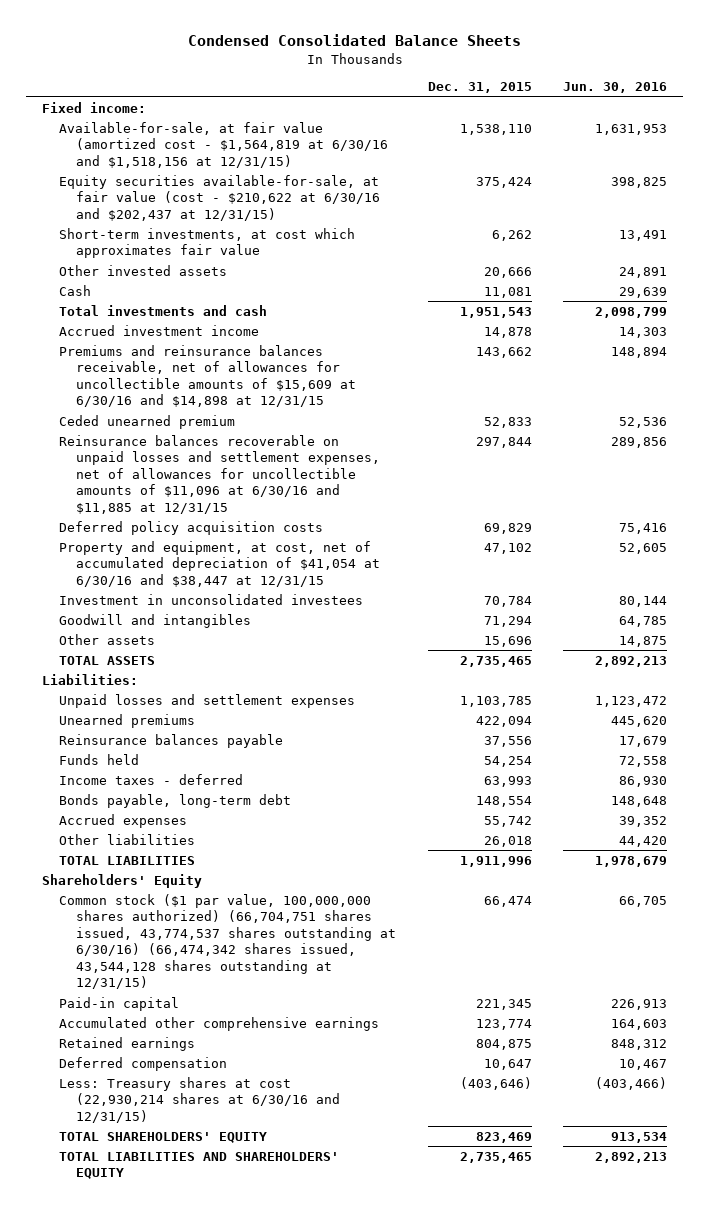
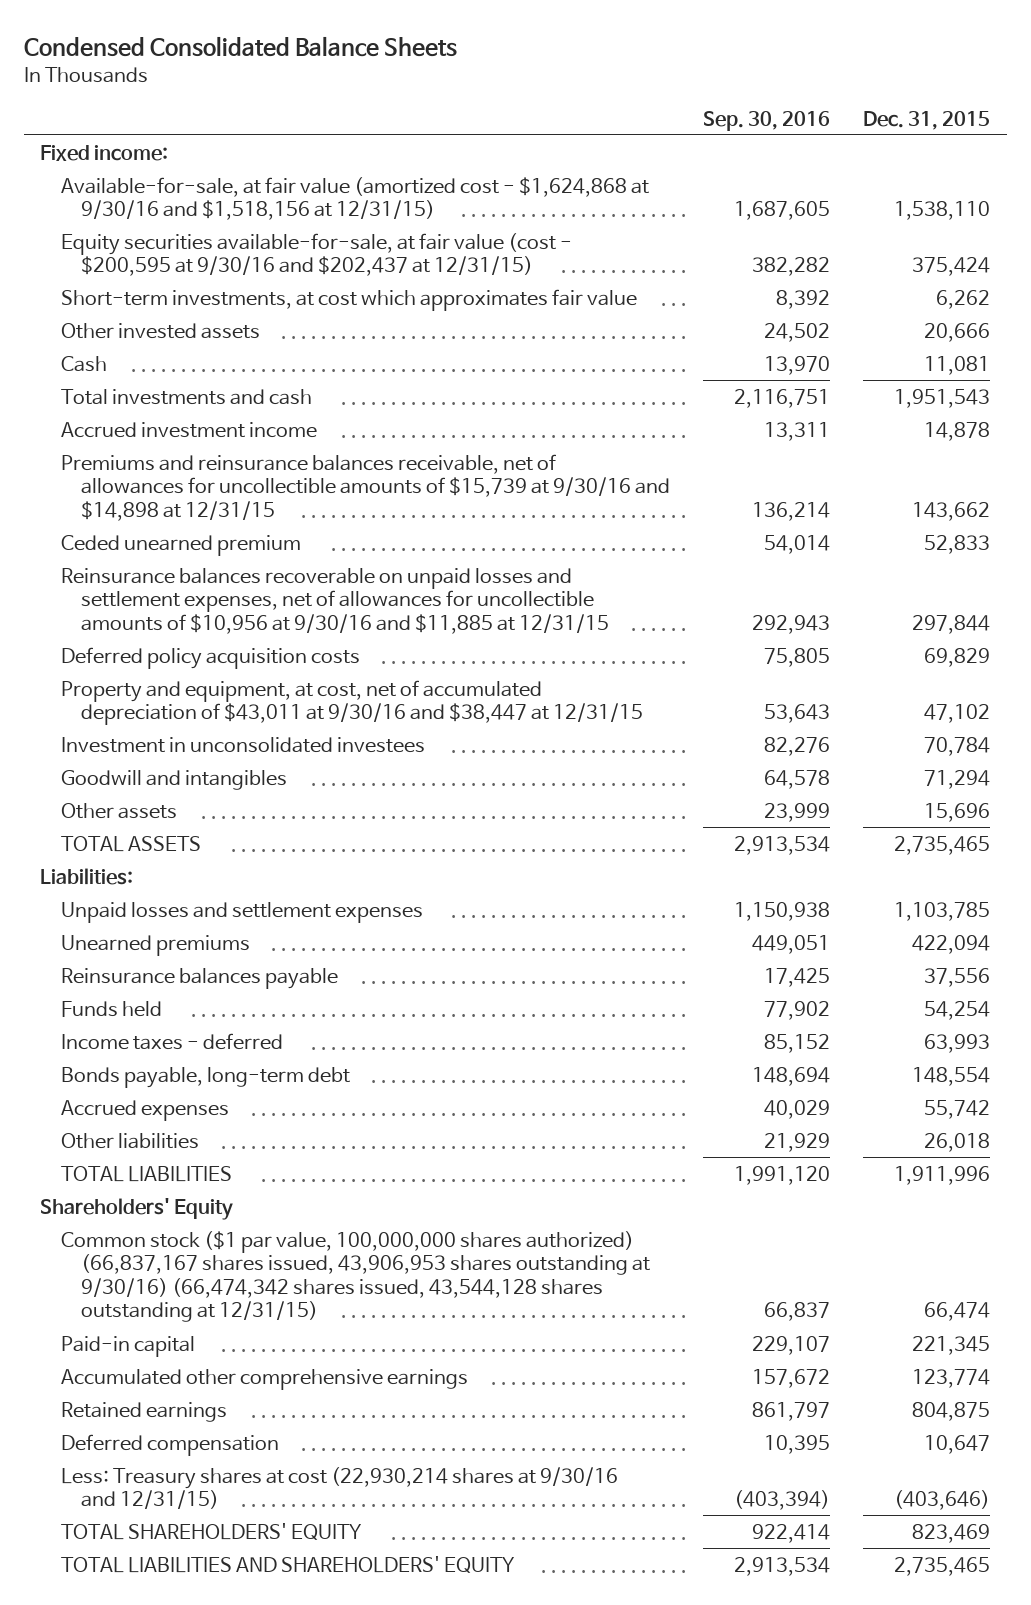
[563,82,668,94] Jun. 30, 2016 -> none
none -> [703,110,831,131] Sep. 30, 2016
[59,121,389,168] Available-for-sale, at fair value (amortized cost - $1,564,819 at 6/30/16 and $1,518,156 at 12/31/15) -> [60,176,649,221] Available-for-sale, at fair value (amortized cost - $1,624,868 at 9/30/16 and $1,518,156 at 12/31/15)
[59,174,381,221] Equity securities available-for-sale, at fair value (cost - $210,622 at 6/30/16 and $202,437 at 12/31/15) -> [60,232,572,277] Equity securities available-for-sale, at fair value (cost - $200,595 at 9/30/16 and $202,437 at 12/31/15)
[59,344,357,408] Premiums and reinsurance balances receivable, net of allowances for uncollectible amounts of $15,609 at 6/30/16 and $14,898 at 12/31/15 -> [60,453,671,521] Premiums and reinsurance balances receivable, net of allowances for uncollectible amounts of $15,739 at 9/30/16 and $14,898 at 12/31/15
[59,434,381,514] Reinsurance balances recoverable on unpaid losses and settlement expenses, net of allowances for uncollectible amounts of $11,096 at 6/30/16 and $11,885 at 12/31/15 -> [60,567,610,634] Reinsurance balances recoverable on unpaid losses and settlement expenses, net of allowances for uncollectible amounts of $10,956 at 9/30/16 and $11,885 at 12/31/15
[59,540,381,587] Property and equipment, at cost, net of accumulated depreciation of $41,054 at 6/30/16 and $38,447 at 12/31/15 -> [60,679,644,726] Property and equipment, at cost, net of accumulated depreciation of $43,011 at 9/30/16 and $38,447 at 12/31/15
[59,893,397,990] Common stock ($1 par value, 100,000,000 shares authorized) (66,704,751 shares issued, 43,774,537 shares outstanding at 6/30/16) (66,474,342 shares issued, 43,544,128 shares outstanding at 12/31/15) -> [60,1230,651,1323] Common stock ($1 par value, 100,000,000 shares authorized) (66,837,167 shares issued, 43,906,953 shares outstanding at 9/30/16) (66,474,342 shares issued, 43,544,128 shares outstanding at 12/31/15)
[59,1076,341,1123] Less: Treasury shares at cost (22,930,214 shares at 6/30/16 and 12/31/15) -> [60,1466,618,1510] Less: Treasury shares at cost (22,930,214 shares at 9/30/16 and 12/31/15)

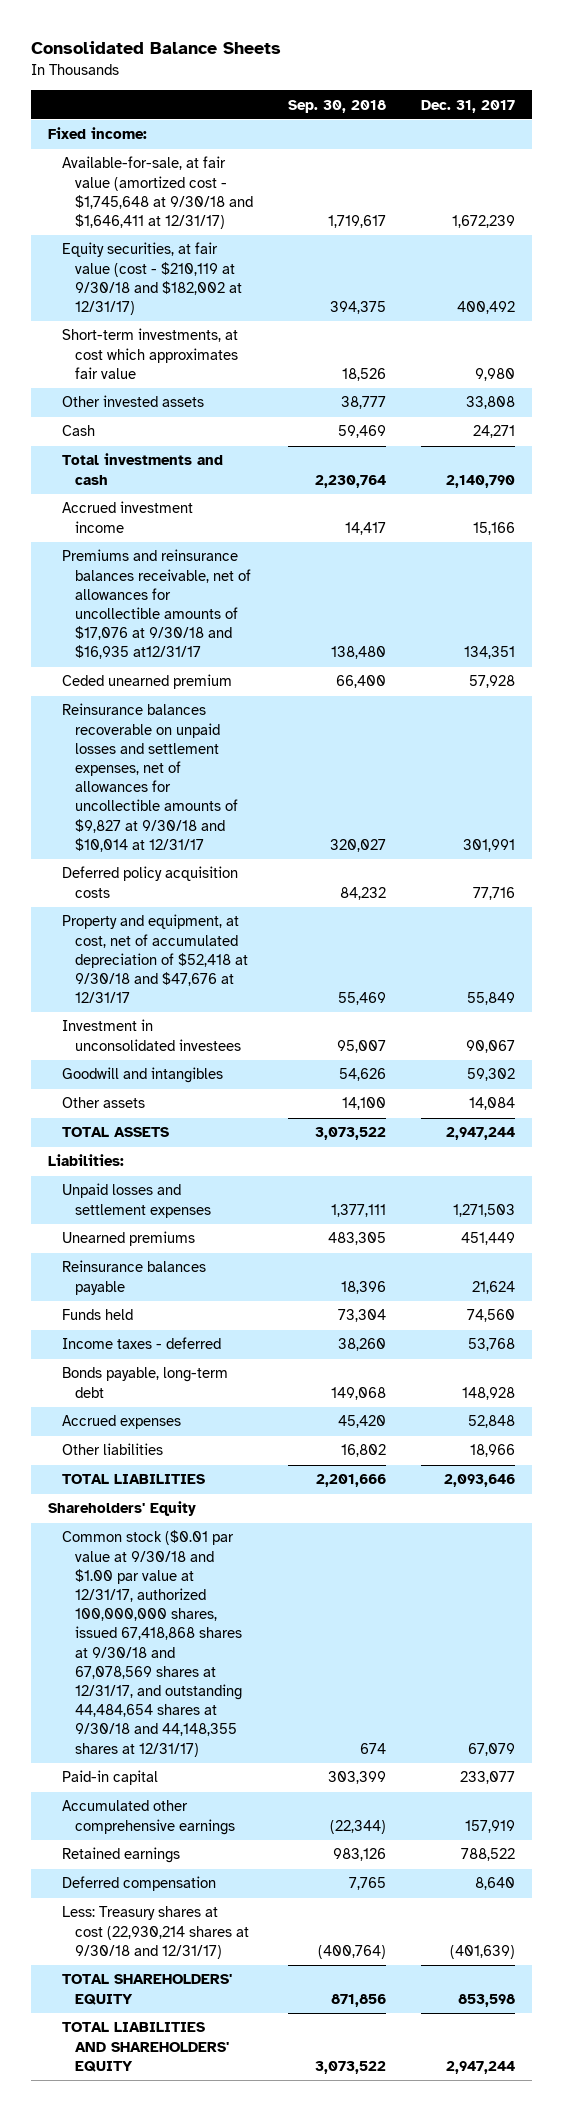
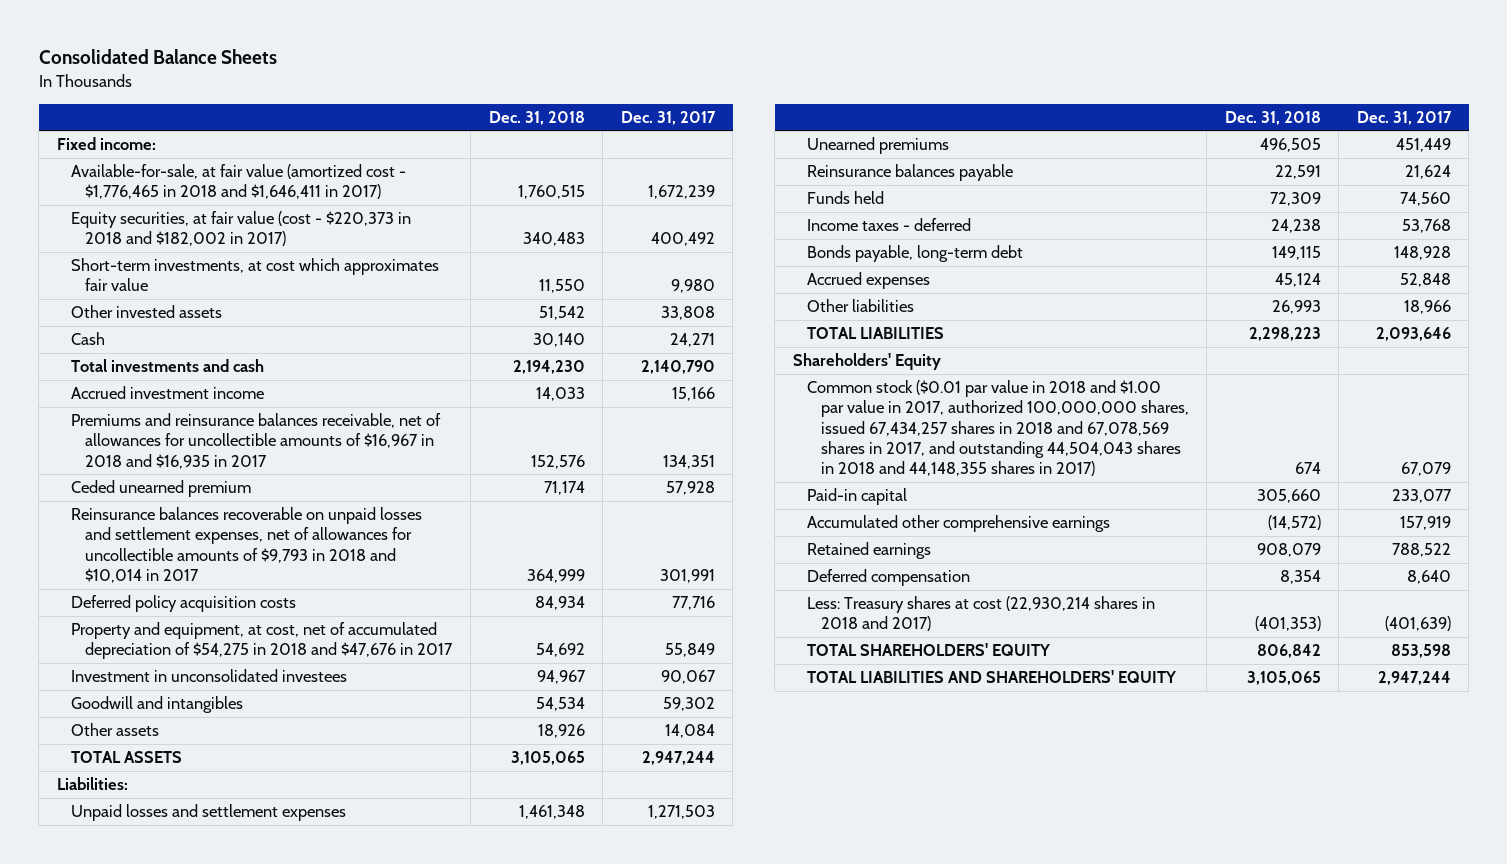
[287,99,386,113] Sep. 30, 2018 -> none
none -> [488,110,585,125] Dec. 31, 2018
[61,156,254,230] Available-for-sale, at fair value (amortized cost - $1,745,648 at 9/30/18 and $1,646,411 at 12/31/17) -> [70,164,406,200] Available-for-sale, at fair value (amortized cost - $1,776,465 in 2018 and $1,646,411 in 2017)
[61,242,243,316] Equity securities, at fair value (cost - $210,119 at 9/30/18 and $182,002 at 12/31/17) -> [70,211,411,247] Equity securities, at fair value (cost - $220,373 in 2018 and $182,002 in 2017)
[61,549,252,660] Premiums and reinsurance balances receivable, net of allowances for uncollectible amounts of $17,076 at 9/30/18 and $16,935 at12/31/17 -> [70,413,441,469] Premiums and reinsurance balances receivable, net of allowances for uncollectible amounts of $16,967 in 2018 and $16,935 in 2017
[61,703,239,852] Reinsurance balances recoverable on unpaid losses and settlement expenses, net of allowances for uncollectible amounts of $9,827 at 9/30/18 and $10,014 at 12/31/17 -> [70,507,422,583] Reinsurance balances recoverable on unpaid losses and settlement expenses, net of allowances for uncollectible amounts of $9,793 in 2018 and $10,014 in 2017
[61,914,249,1004] Property and equipment, at cost, net of accumulated depreciation of $52,418 at 9/30/18 and $47,676 at 12/31/17 -> [70,622,453,660] Property and equipment, at cost, net of accumulated depreciation of $54,275 in 2018 and $47,676 in 2017
[61,1530,243,1757] Common stock ($0.01 par value at 9/30/18 and $1.00 par value at 12/31/17, authorized 100,000,000 shares, issued 67,418,868 shares at 9/30/18 and 67,078,569 shares at 12/31/17, and outstanding 44,484,654 shares at 9/30/18 and 44,148,355 shares at 12/31/17) -> [806,380,1189,477] Common stock ($0.01 par value in 2018 and $1.00 par value in 2017, authorized 100,000,000 shares, issued 67,434,257 shares in 2018 and 67,078,569 shares in 2017, and outstanding 44,504,043 shares in 2018 and 44,148,355 shares in 2017)
[61,1906,250,1959] Less: Treasury shares at cost (22,930,214 shares at 9/30/18 and 12/31/17) -> [806,596,1155,632] Less: Treasury shares at cost (22,930,214 shares in 2018 and 2017)

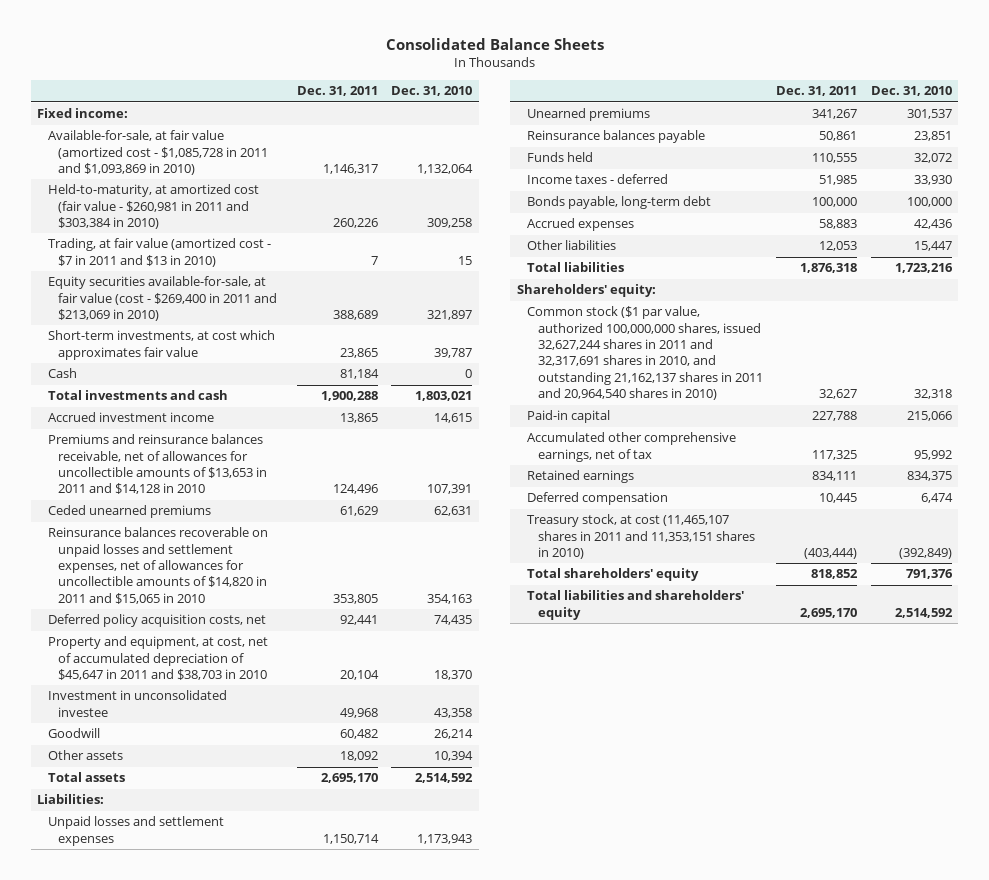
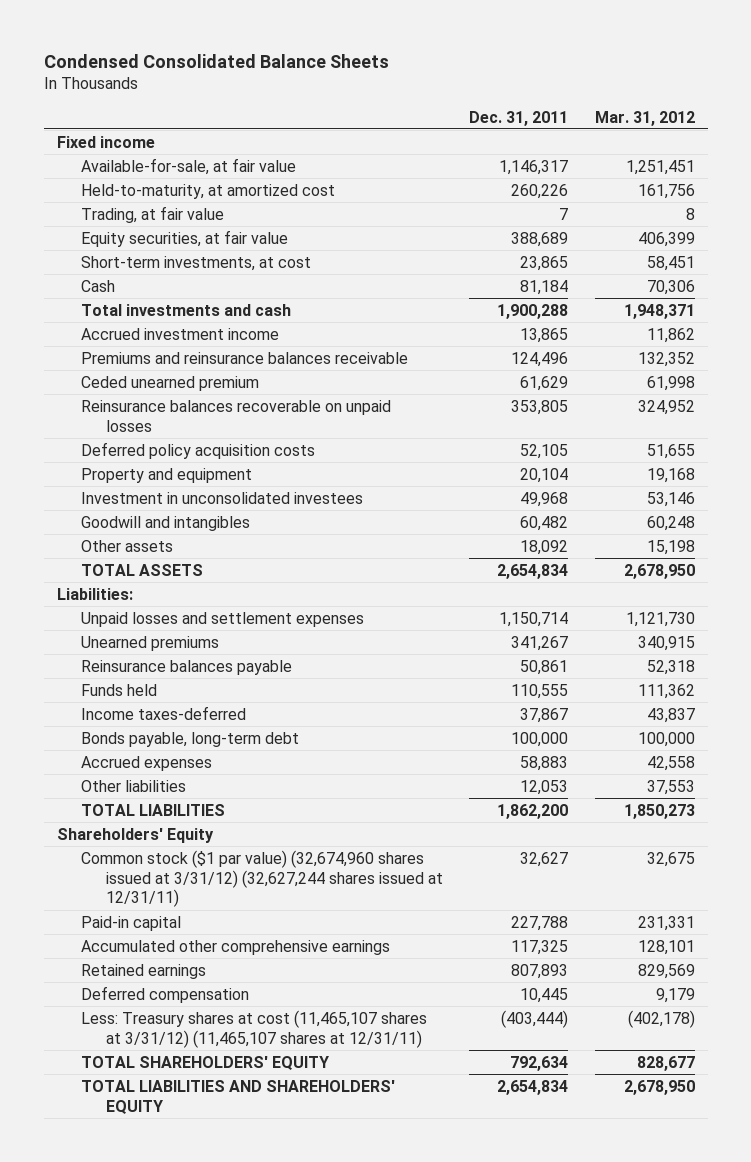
[385,38,604,51] Consolidated Balance Sheets -> [43,53,389,68] Condensed Consolidated Balance Sheets
[390,86,472,97] Dec. 31, 2010 -> none
none -> [594,110,695,126] Mar. 31, 2012
[37,108,129,119] Fixed income: -> [56,135,155,148] Fixed income
[47,130,269,176] Available-for-sale, at fair value (amortized cost - $1,085,728 in 2011 and $1,093,869 in 2010) -> [81,157,297,175] Available-for-sale, at fair value
[47,184,259,230] Held-to-maturity, at amortized cost (fair value - $260,981 in 2011 and $303,384 in 2010) -> [81,183,336,199] Held-to-maturity, at amortized cost
[47,238,271,267] Trading, at fair value (amortized cost - $7 in 2011 and $13 in 2010) -> [81,205,225,223] Trading, at fair value
[47,276,278,322] Equity securities available-for-sale, at fair value (cost - $269,400 in 2011 and $213,069 in 2010) -> [81,229,289,247] Equity securities, at fair value
[47,330,275,360] Short-term investments, at cost which approximates fair value -> [81,255,312,271] Short-term investments, at cost
[47,434,268,495] Premiums and reinsurance balances receivable, net of allowances for uncollectible amounts of $13,653 in 2011 and $14,128 in 2010 -> [81,351,409,364] Premiums and reinsurance balances receivable
[47,505,211,519] Ceded unearned premiums -> [81,375,260,391] Ceded unearned premium
[47,527,268,604] Reinsurance balances recoverable on unpaid losses and settlement expenses, net of allowances for uncollectible amounts of $14,820 in 2011 and $15,065 in 2010 -> [81,399,392,432] Reinsurance balances recoverable on unpaid losses
[47,614,266,628] Deferred policy acquisition costs, net -> [81,441,316,459] Deferred policy acquisition costs
[339,615,378,626] 92,441 -> [520,443,569,459] 52,105
[47,636,268,681] Property and equipment, at cost, net of accumulated depreciation of $45,647 in 2011 and $38,703 in 2010 -> [81,467,253,483] Property and equipment
[47,690,227,717] Investment in unconsolidated investee -> [81,491,364,504] Investment in unconsolidated investees
[47,728,100,739] Goodwill -> [81,515,251,531] Goodwill and intangibles
[47,772,125,783] Total assets -> [81,563,204,576] TOTAL ASSETS
[320,773,378,784] 2,695,170 -> [497,563,569,579] 2,654,834
[527,174,669,185] Income taxes - deferred -> [81,705,247,720] Income taxes-deferred
[819,175,858,186] 51,985 -> [520,707,569,723] 37,867
[527,262,625,273] Total liabilities -> [81,803,226,816] TOTAL LIABILITIES
[800,263,858,274] 1,876,318 -> [497,803,569,819] 1,862,200
[517,284,657,298] Shareholders' equity: -> [56,827,214,843] Shareholders' Equity
[527,306,763,401] Common stock ($1 par value, authorized 100,000,000 shares, issued 32,627,244 shares in 2011 and 32,317,691 shares in 2010, and outstanding 21,162,137 shares in 2011 and 20,964,540 shares in 2010) -> [81,849,444,908] Common stock ($1 par value) (32,674,960 shares issued at 3/31/12) (32,627,244 shares issued at 12/31/11)
[527,432,737,462] Accumulated other comprehensive earnings, net of tax -> [81,939,391,955] Accumulated other comprehensive earnings
[812,471,858,482] 834,111 -> [511,963,569,979] 807,893
[527,514,755,560] Treasury stock, at cost (11,465,107 shares in 2011 and 11,353,151 shares in 2010) -> [81,1009,428,1048] Less: Treasury shares at cost (11,465,107 shares at 3/31/12) (11,465,107 shares at 12/31/11)
[527,568,700,582] Total shareholders' equity -> [81,1055,330,1070] TOTAL SHAREHOLDERS' EQUITY
[811,569,859,580] 818,852 -> [510,1055,569,1071] 792,634
[527,590,745,620] Total liabilities and shareholders' equity -> [81,1079,396,1114] TOTAL LIABILITIES AND SHAREHOLDERS' EQUITY
[800,607,858,618] 2,695,170 -> [497,1079,569,1095] 2,654,834

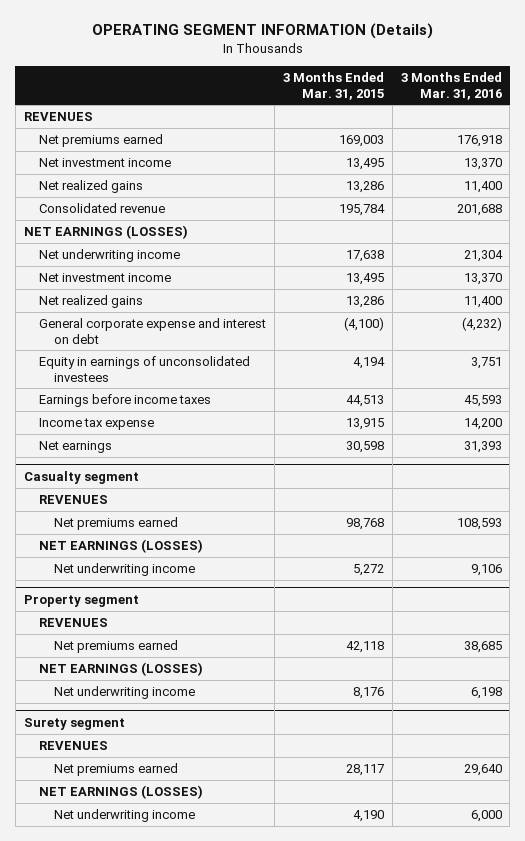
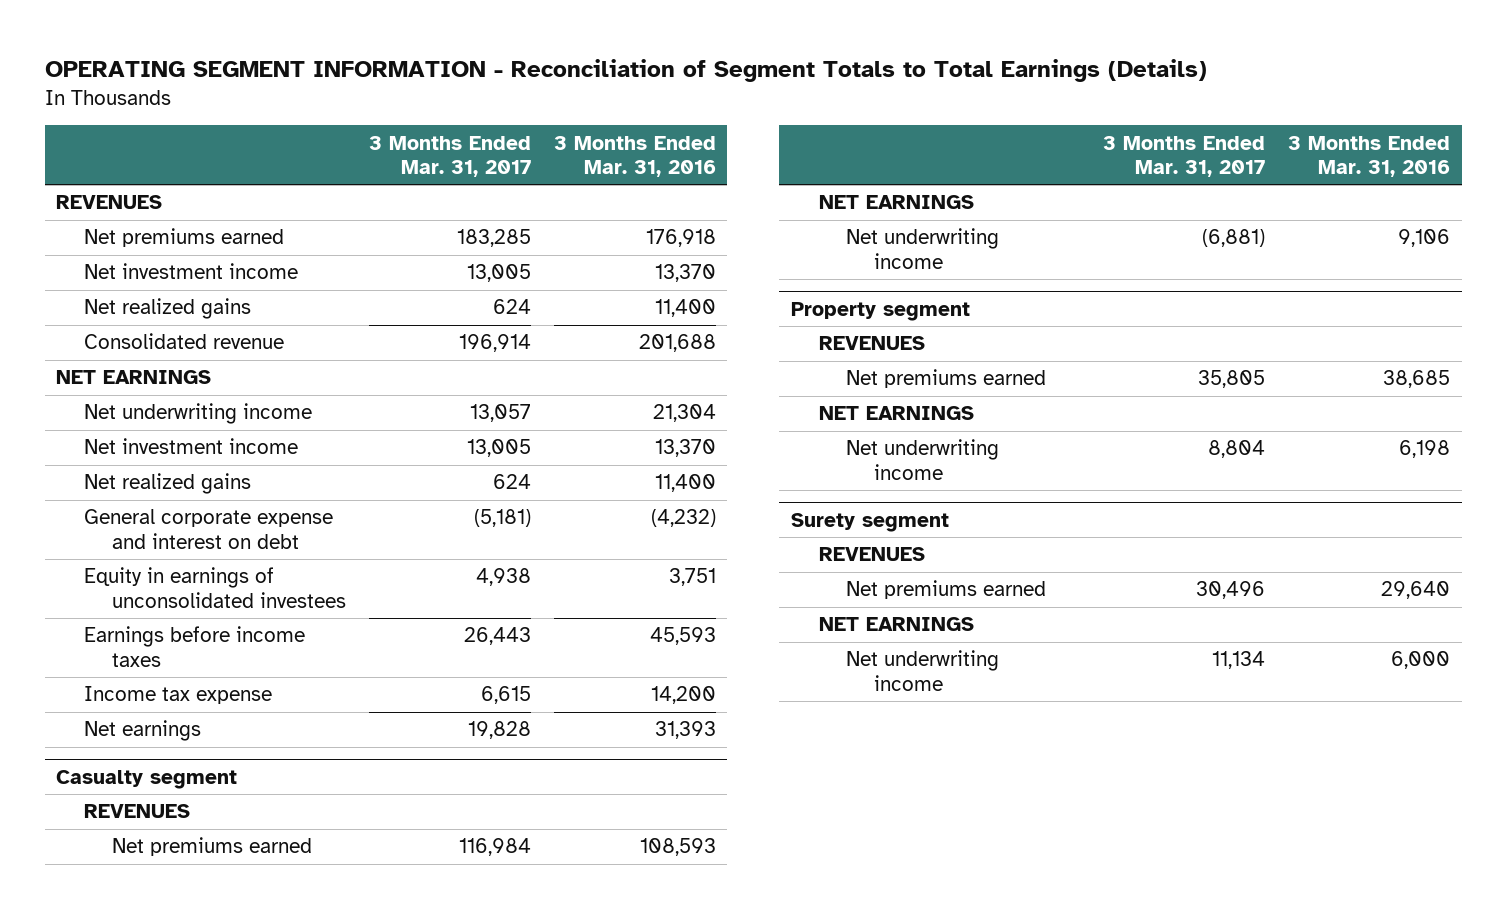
[91,23,433,40] OPERATING SEGMENT INFORMATION (Details) -> [44,58,1207,82] OPERATING SEGMENT INFORMATION - Reconciliation of Segment Totals to Total Earnings (Details)
[282,71,384,100] 3 Months Ended Mar. 31, 2015 -> none
none -> [368,135,531,177] 3 Months Ended Mar. 31, 2017
[23,224,188,239] NET EARNINGS (LOSSES) -> [56,370,212,385] NET EARNINGS
[38,538,203,553] NET EARNINGS (LOSSES) -> [818,195,974,210] NET EARNINGS
[38,661,203,676] NET EARNINGS (LOSSES) -> [818,406,974,421] NET EARNINGS
[38,784,203,799] NET EARNINGS (LOSSES) -> [818,617,974,632] NET EARNINGS

